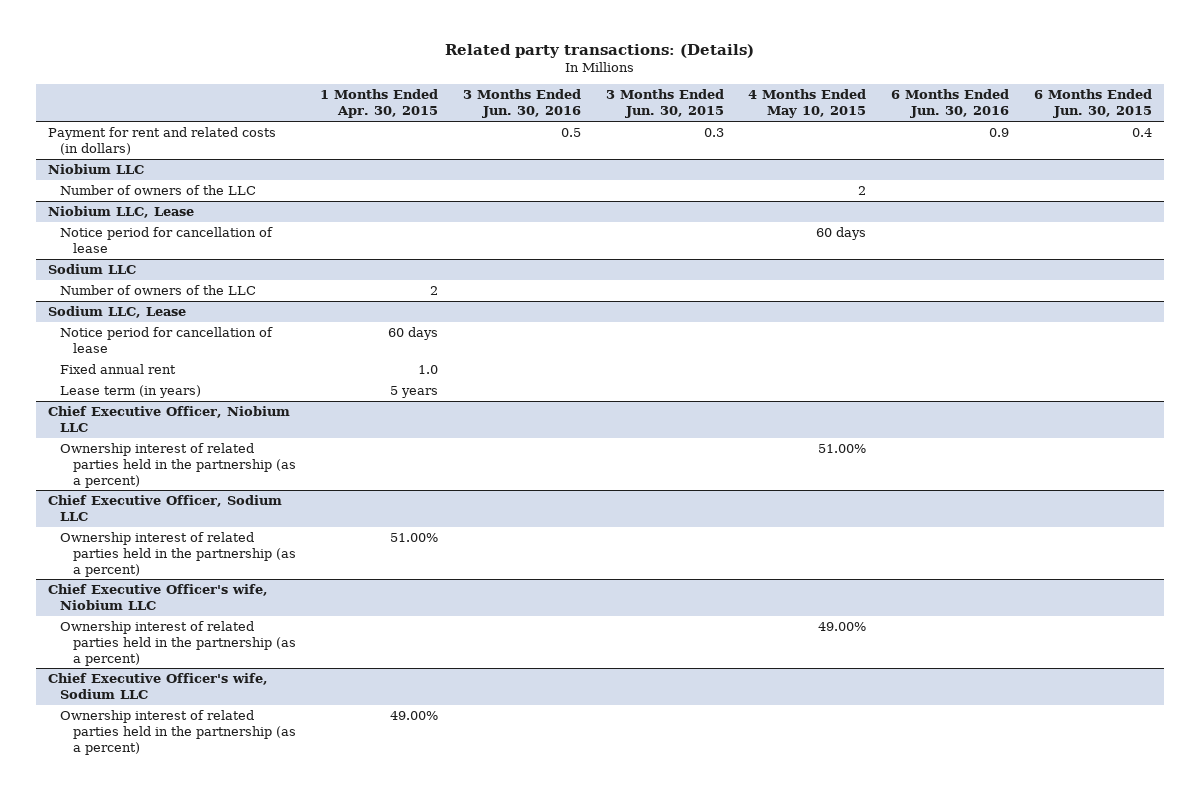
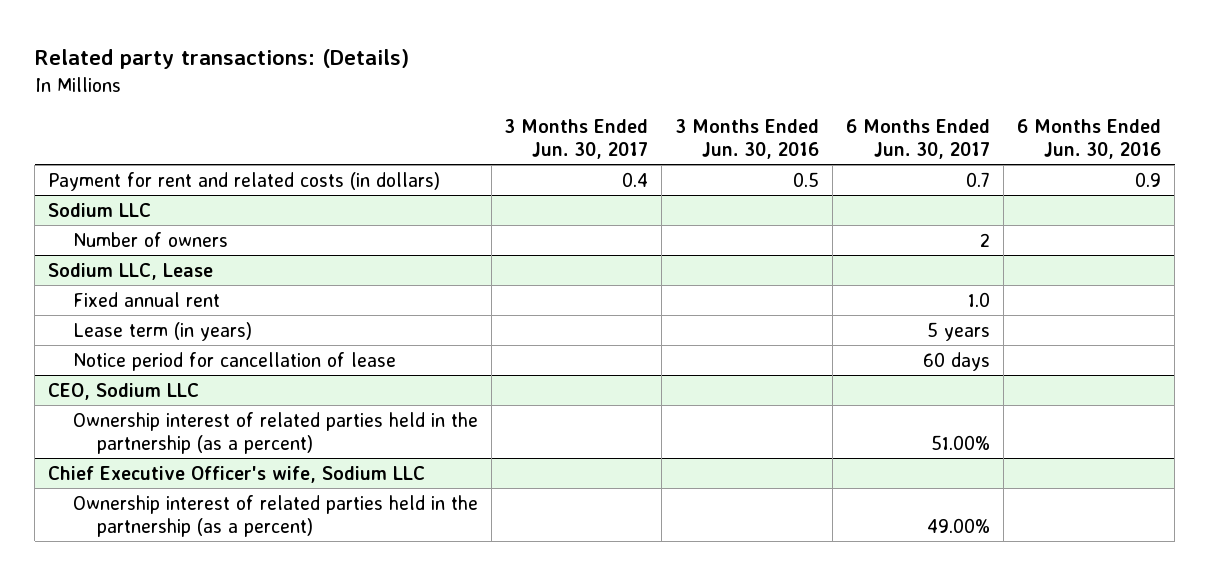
[320,89,439,119] 1 Months Ended Apr. 30, 2015 -> none
[605,89,724,119] 3 Months Ended Jun. 30, 2015 -> none
[748,89,867,119] 4 Months Ended May 10, 2015 -> none
[1033,89,1152,119] 6 Months Ended Jun. 30, 2015 -> none
none -> [504,119,649,160] 3 Months Ended Jun. 30, 2017
none -> [846,119,991,160] 6 Months Ended Jun. 30, 2017
[48,164,145,175] Niobium LLC -> none
[60,185,257,196] Number of owners of the LLC -> none
[48,206,195,219] Niobium LLC, Lease -> none
[60,227,274,253] Notice period for cancellation of lease -> none
[60,285,257,296] Number of owners of the LLC -> [72,231,228,247] Number of owners
[48,406,291,432] Chief Executive Officer, Niobium LLC -> none
[60,443,296,488] Ownership interest of related parties held in the partnership (as a percent) -> none
[48,495,283,521] Chief Executive Officer, Sodium LLC -> none
[60,532,296,577] Ownership interest of related parties held in the partnership (as a percent) -> none
[48,584,269,610] Chief Executive Officer's wife, Niobium LLC -> none
[60,621,296,666] Ownership interest of related parties held in the partnership (as a percent) -> none
[60,327,274,353] Notice period for cancellation of lease -> [72,351,396,371] Notice period for cancellation of lease
none -> [47,382,199,400] CEO, Sodium LLC
none -> [72,411,478,454] Ownership interest of related parties held in the partnership (as a percent)

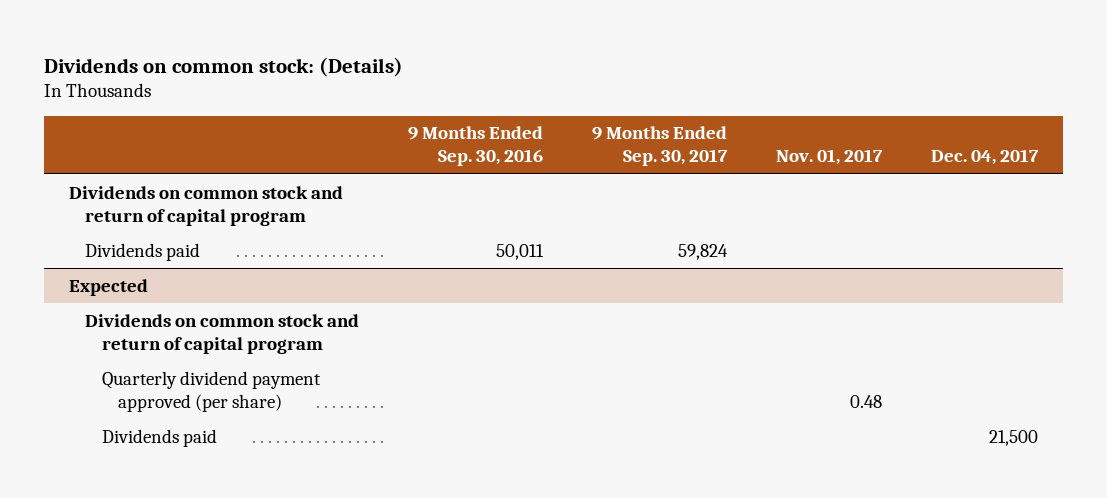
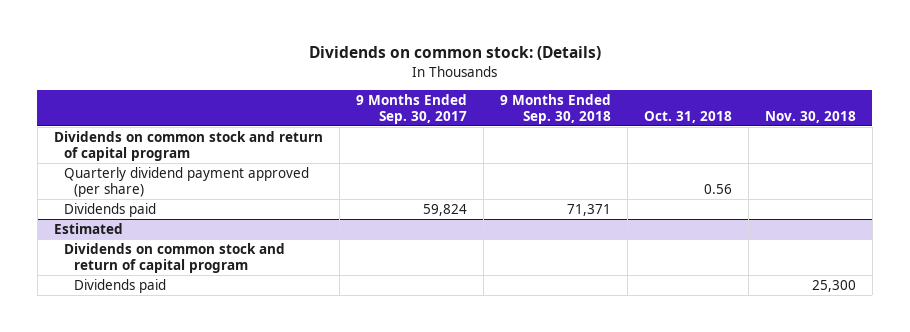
[408,126,544,167] 9 Months Ended Sep. 30, 2016 -> none
[776,149,884,166] Nov. 01, 2017 -> none
[931,149,1040,166] Dec. 04, 2017 -> none
none -> [499,94,611,124] 9 Months Ended Sep. 30, 2018
none -> [643,110,732,123] Oct. 31, 2018
none -> [764,110,856,123] Nov. 30, 2018
none -> [64,166,310,197] Quarterly dividend payment approved (per share)
[68,278,148,296] Expected -> [53,222,123,234] Estimated
[101,370,321,412] Quarterly dividend payment approved (per share) -> none

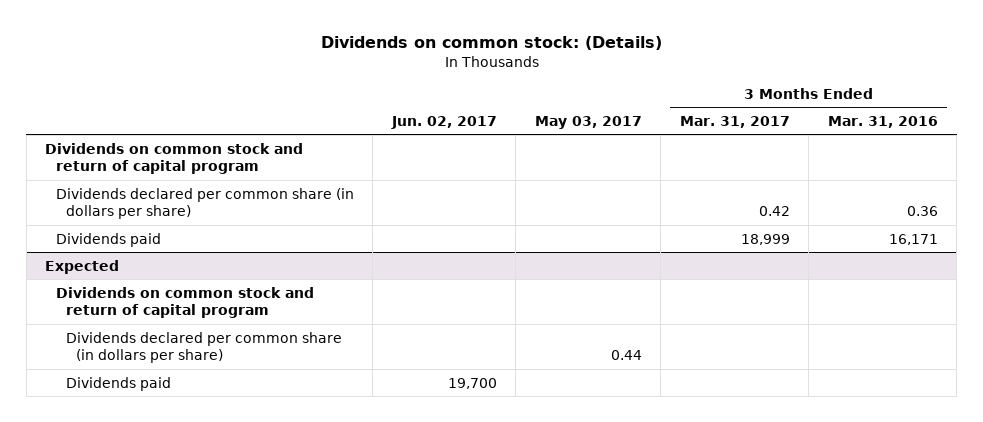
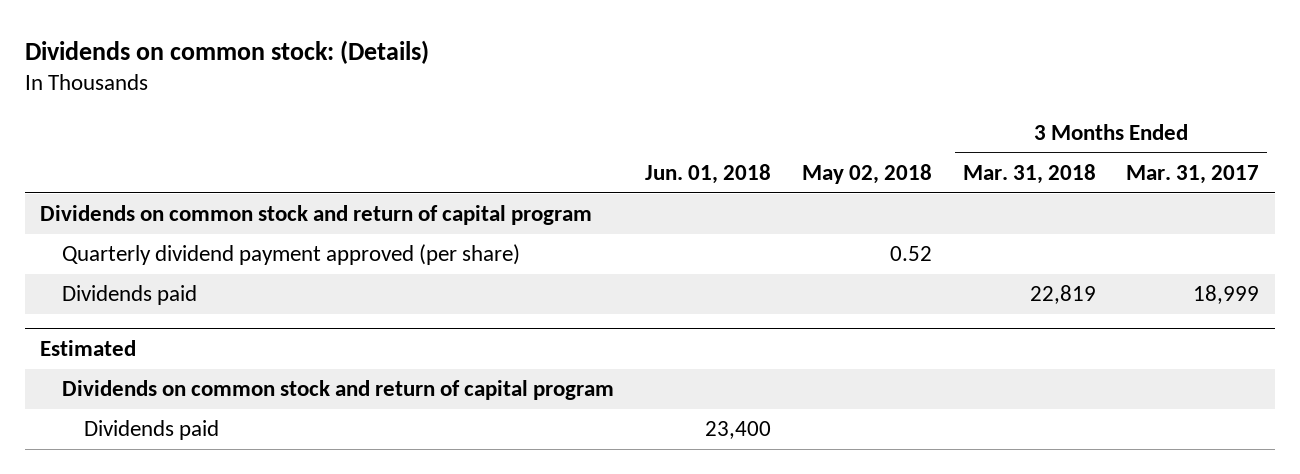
[390,116,497,130] Jun. 02, 2017 -> none
[534,116,642,130] May 03, 2017 -> none
[827,116,938,129] Mar. 31, 2016 -> none
none -> [644,163,771,184] Jun. 01, 2018
none -> [801,163,932,184] May 02, 2018
none -> [962,163,1096,184] Mar. 31, 2018
[55,187,354,220] Dividends declared per common share (in dollars per share) -> none
none -> [61,244,520,266] Quarterly dividend payment approved (per share)
[45,259,120,274] Expected -> [40,339,137,356] Estimated
[66,331,343,364] Dividends declared per common share (in dollars per share) -> none

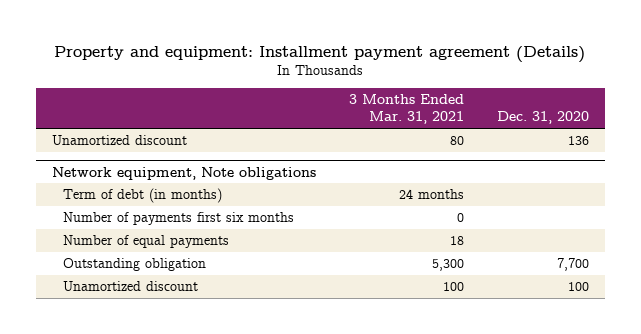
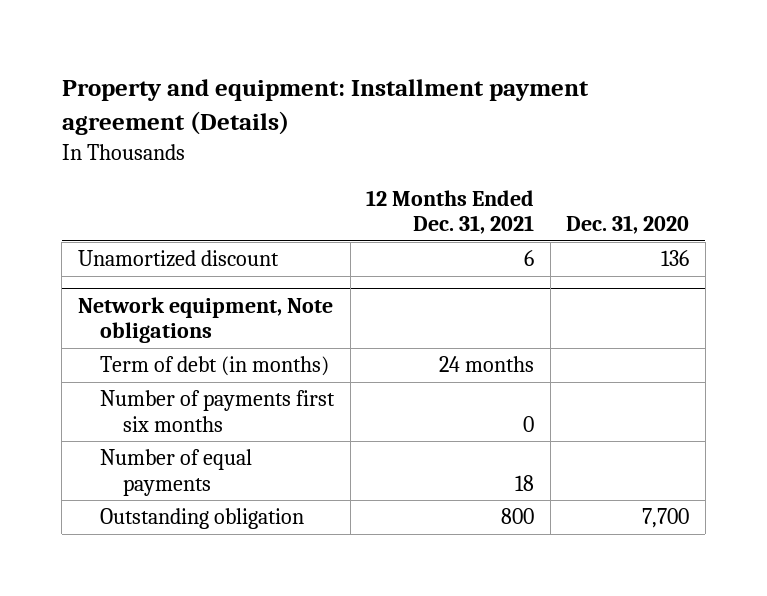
[348,94,464,125] 3 Months Ended Mar. 31, 2021 -> none
none -> [366,189,535,235] 12 Months Ended Dec. 31, 2021
[62,281,198,292] Unamortized discount -> none

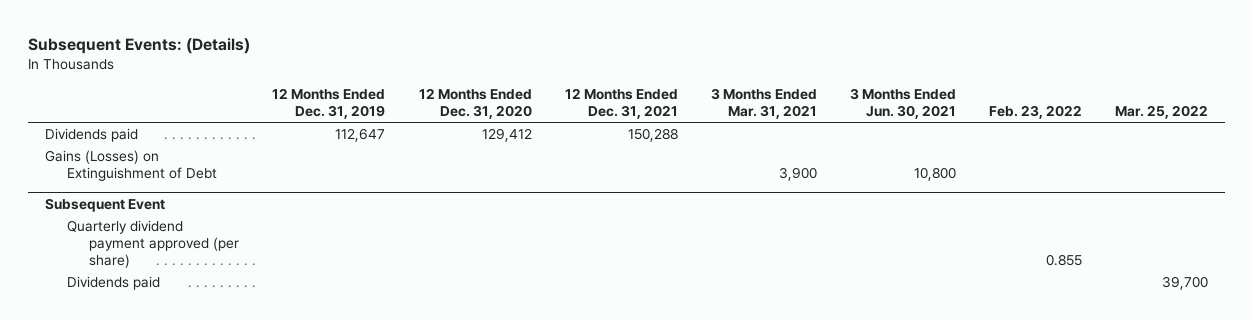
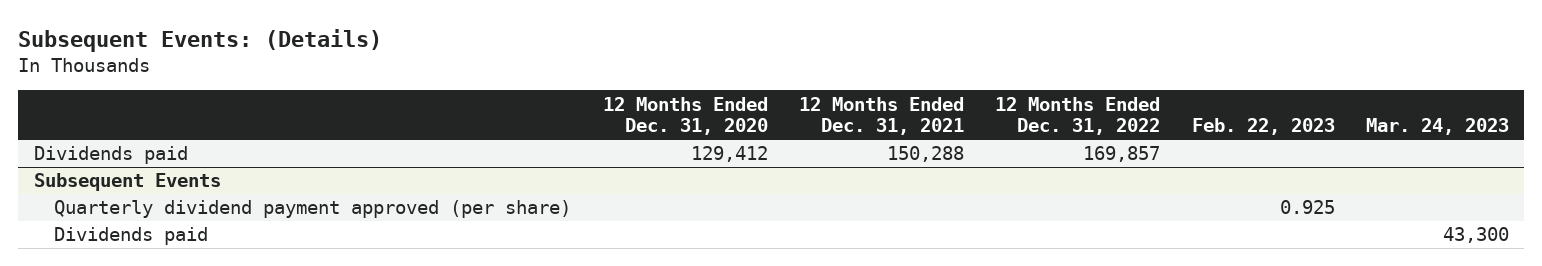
[272,87,386,119] 12 Months Ended Dec. 31, 2019 -> none
[710,87,817,119] 3 Months Ended Mar. 31, 2021 -> none
[849,87,956,119] 3 Months Ended Jun. 30, 2021 -> none
[989,104,1083,119] Feb. 23, 2022 -> none
[1115,104,1209,119] Mar. 25, 2022 -> none
none -> [995,96,1161,136] 12 Months Ended Dec. 31, 2022
none -> [1191,118,1335,136] Feb. 22, 2023
none -> [1365,118,1509,136] Mar. 24, 2023
[44,149,218,182] Gains (Losses) on Extinguishment of Debt -> none
[44,197,165,212] Subsequent Event -> [33,173,221,192] Subsequent Events

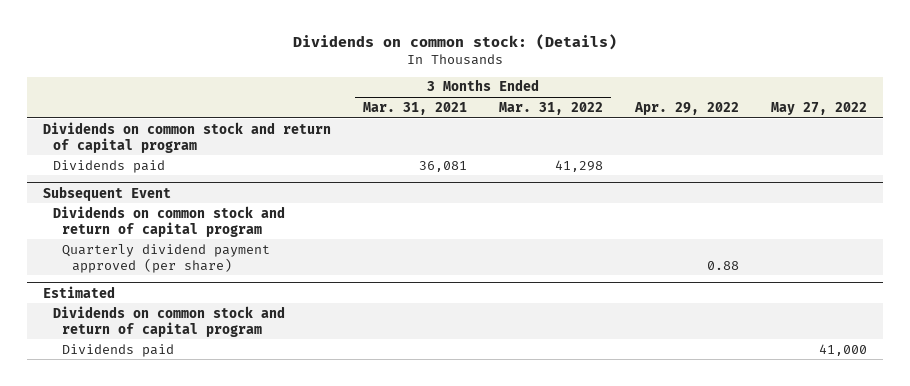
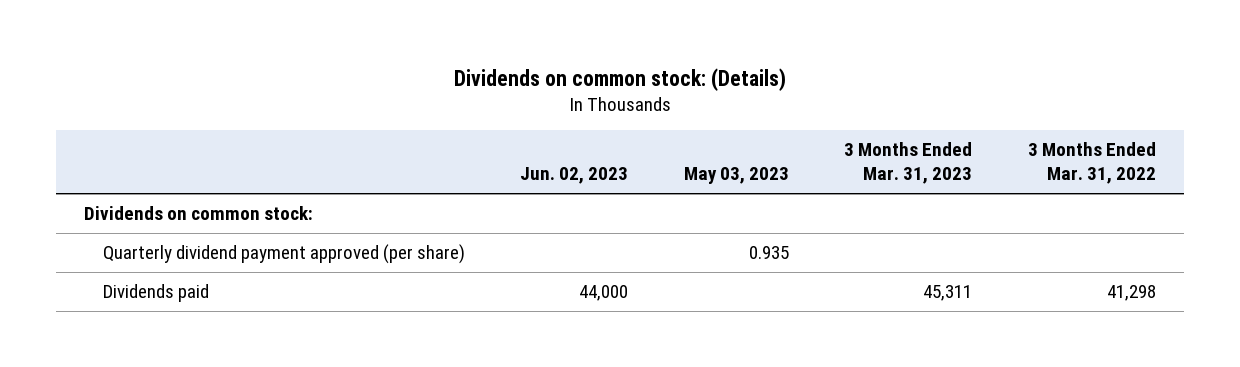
[362,101,467,115] Mar. 31, 2021 -> none
[634,101,740,115] Apr. 29, 2022 -> none
[771,101,868,115] May 27, 2022 -> none
none -> [520,167,629,185] Jun. 02, 2023
none -> [683,167,789,185] May 03, 2023
none -> [844,142,973,185] 3 Months Ended Mar. 31, 2023
[42,121,331,153] Dividends on common stock and return of capital program -> [84,206,314,221] Dividends on common stock:
none -> [102,244,465,265] Quarterly dividend payment approved (per share)
[42,185,171,201] Subsequent Event -> none
[52,205,285,237] Dividends on common stock and return of capital program -> none
[62,243,271,273] Quarterly dividend payment approved (per share) -> none
[42,285,115,298] Estimated -> none
[52,305,285,337] Dividends on common stock and return of capital program -> none
[62,343,175,357] Dividends paid -> none

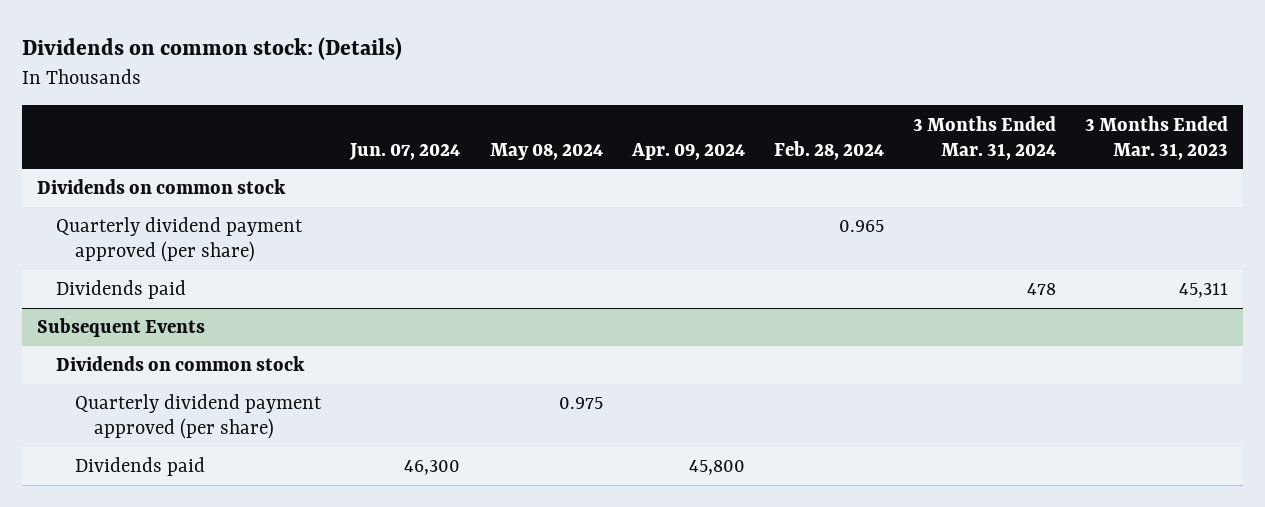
[520,167,629,185] Jun. 02, 2023 -> none
[683,167,789,185] May 03, 2023 -> none
[1027,142,1156,185] 3 Months Ended Mar. 31, 2022 -> none
none -> [349,142,461,160] Jun. 07, 2024
none -> [489,142,603,160] May 08, 2024
none -> [630,142,745,160] Apr. 09, 2024
none -> [773,140,884,160] Feb. 28, 2024
none -> [913,115,1057,160] 3 Months Ended Mar. 31, 2024
[84,206,314,221] Dividends on common stock: -> [37,179,287,195] Dividends on common stock
none -> [37,318,206,338] Subsequent Events
none -> [56,356,306,372] Dividends on common stock
none -> [75,394,323,440] Quarterly dividend payment approved (per share)
none -> [75,457,206,477] Dividends paid

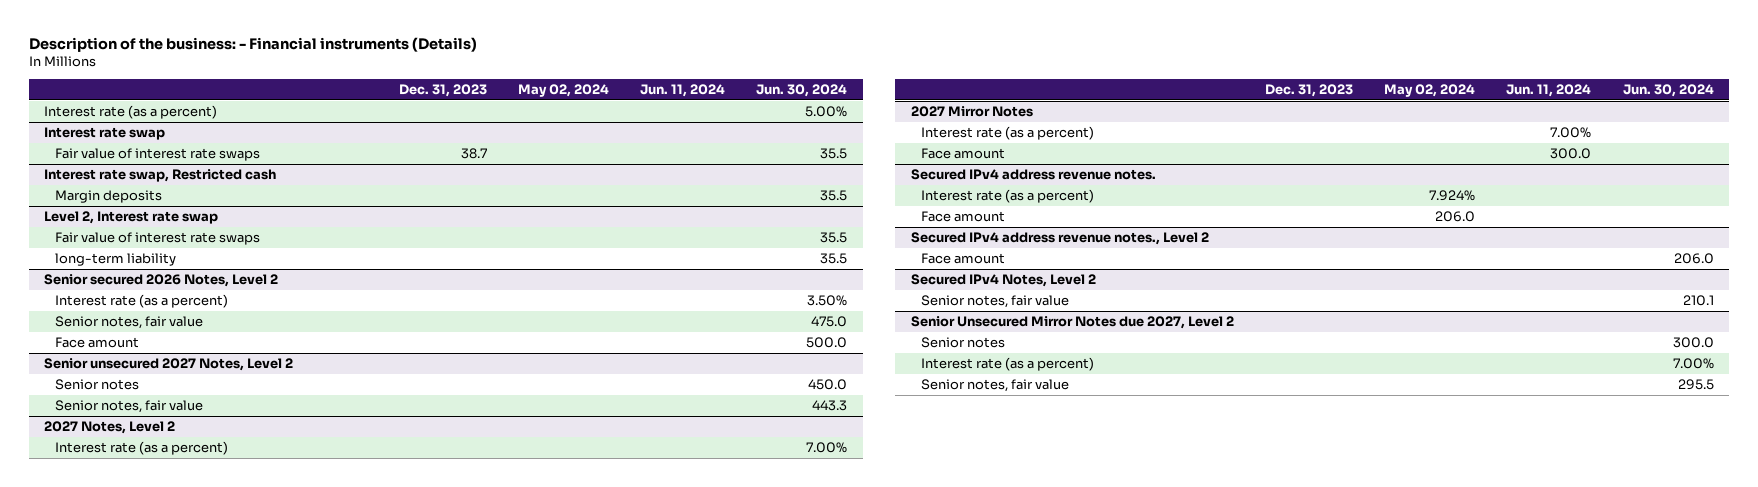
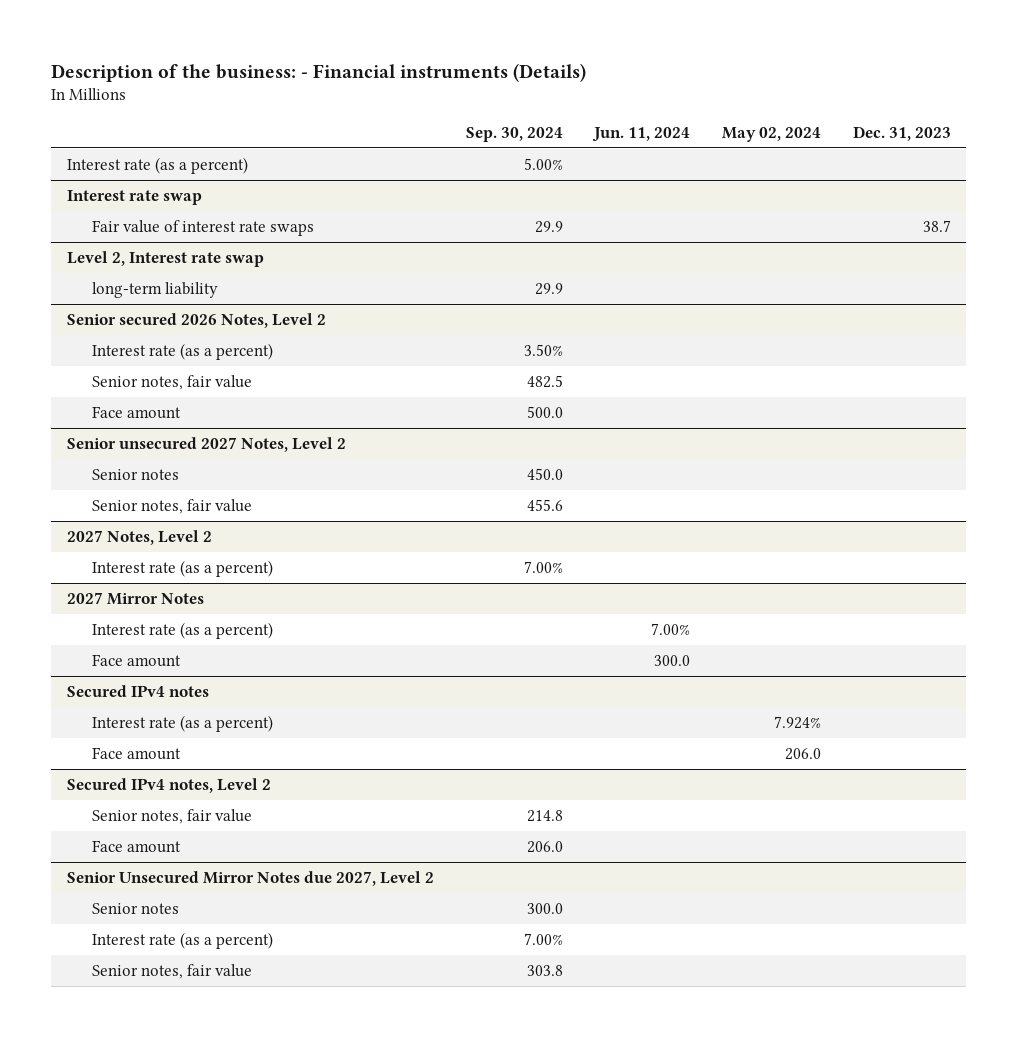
[756,84,848,98] Jun. 30, 2024 -> none
none -> [465,126,563,142] Sep. 30, 2024
[44,169,277,183] Interest rate swap, Restricted cash -> none
[54,190,162,204] Margin deposits -> none
[54,232,260,246] Fair value of interest rate swaps -> none
[910,169,1156,181] Secured IPv4 address revenue notes. -> [67,684,210,697] Secured IPv4 notes
[910,232,1209,246] Secured IPv4 address revenue notes., Level 2 -> none
[921,253,1006,265] Face amount -> none
[910,274,1096,288] Secured IPv4 Notes, Level 2 -> [67,777,272,793] Secured IPv4 notes, Level 2
none -> [92,839,182,853] Face amount

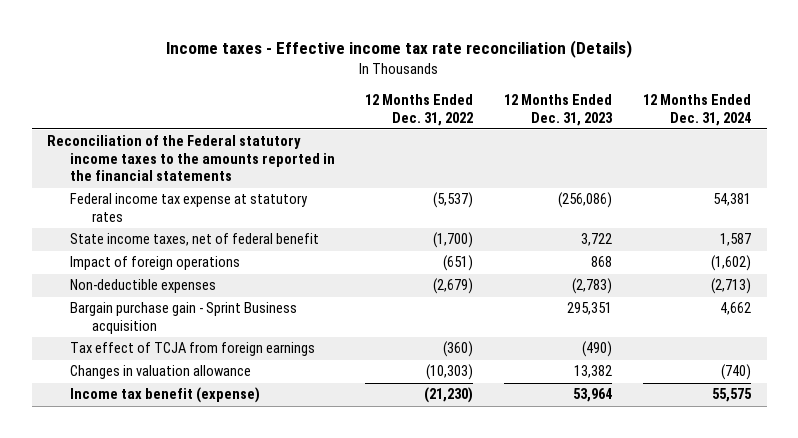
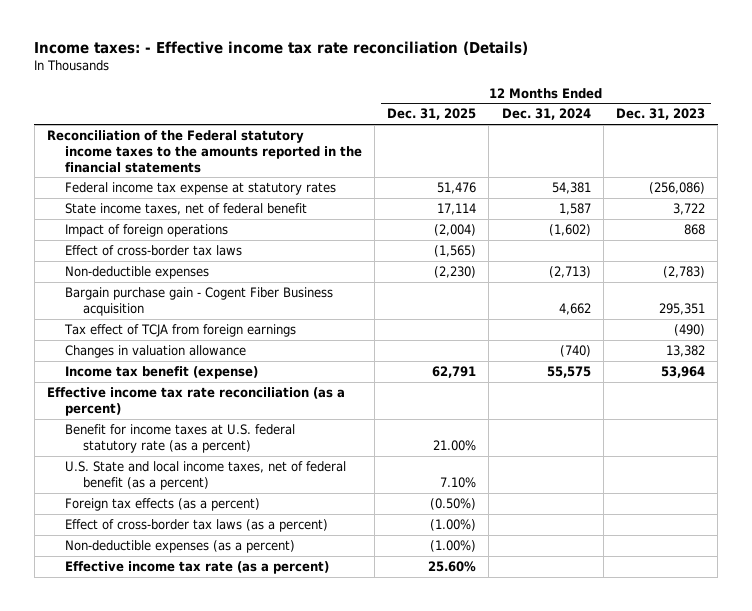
[166,40,633,59] Income taxes - Effective income tax rate reconciliation (Details) -> [34,41,529,56] Income taxes: - Effective income tax rate reconciliation (Details)
[365,94,474,126] 12 Months Ended Dec. 31, 2022 -> none
none -> [387,108,477,121] Dec. 31, 2025
none -> [64,244,242,256] Effect of cross-border tax laws
[69,302,297,334] Bargain purchase gain - Sprint Business acquisition -> [64,286,333,316] Bargain purchase gain - Cogent Fiber Business acquisition
none -> [46,386,345,416] Effective income tax rate reconciliation (as a percent)
none -> [64,423,295,453] Benefit for income taxes at U.S. federal statutory rate (as a percent)
none -> [64,460,346,490] U.S. State and local income taxes, net of federal benefit (as a percent)
none -> [64,497,260,511] Foreign tax effects (as a percent)
none -> [64,518,328,532] Effect of cross-border tax laws (as a percent)
none -> [64,539,295,553] Non-deductible expenses (as a percent)
none -> [64,560,329,574] Effective income tax rate (as a percent)

